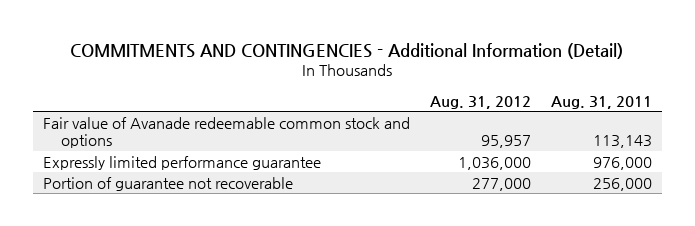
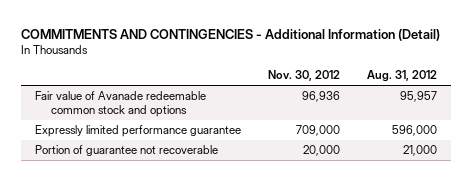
[550,95,652,109] Aug. 31, 2011 -> none
none -> [268,70,341,82] Nov. 30, 2012
[457,156,531,170] 1,036,000 -> [392,124,438,136] 596,000
[471,177,531,191] 277,000 -> [403,144,438,156] 21,000

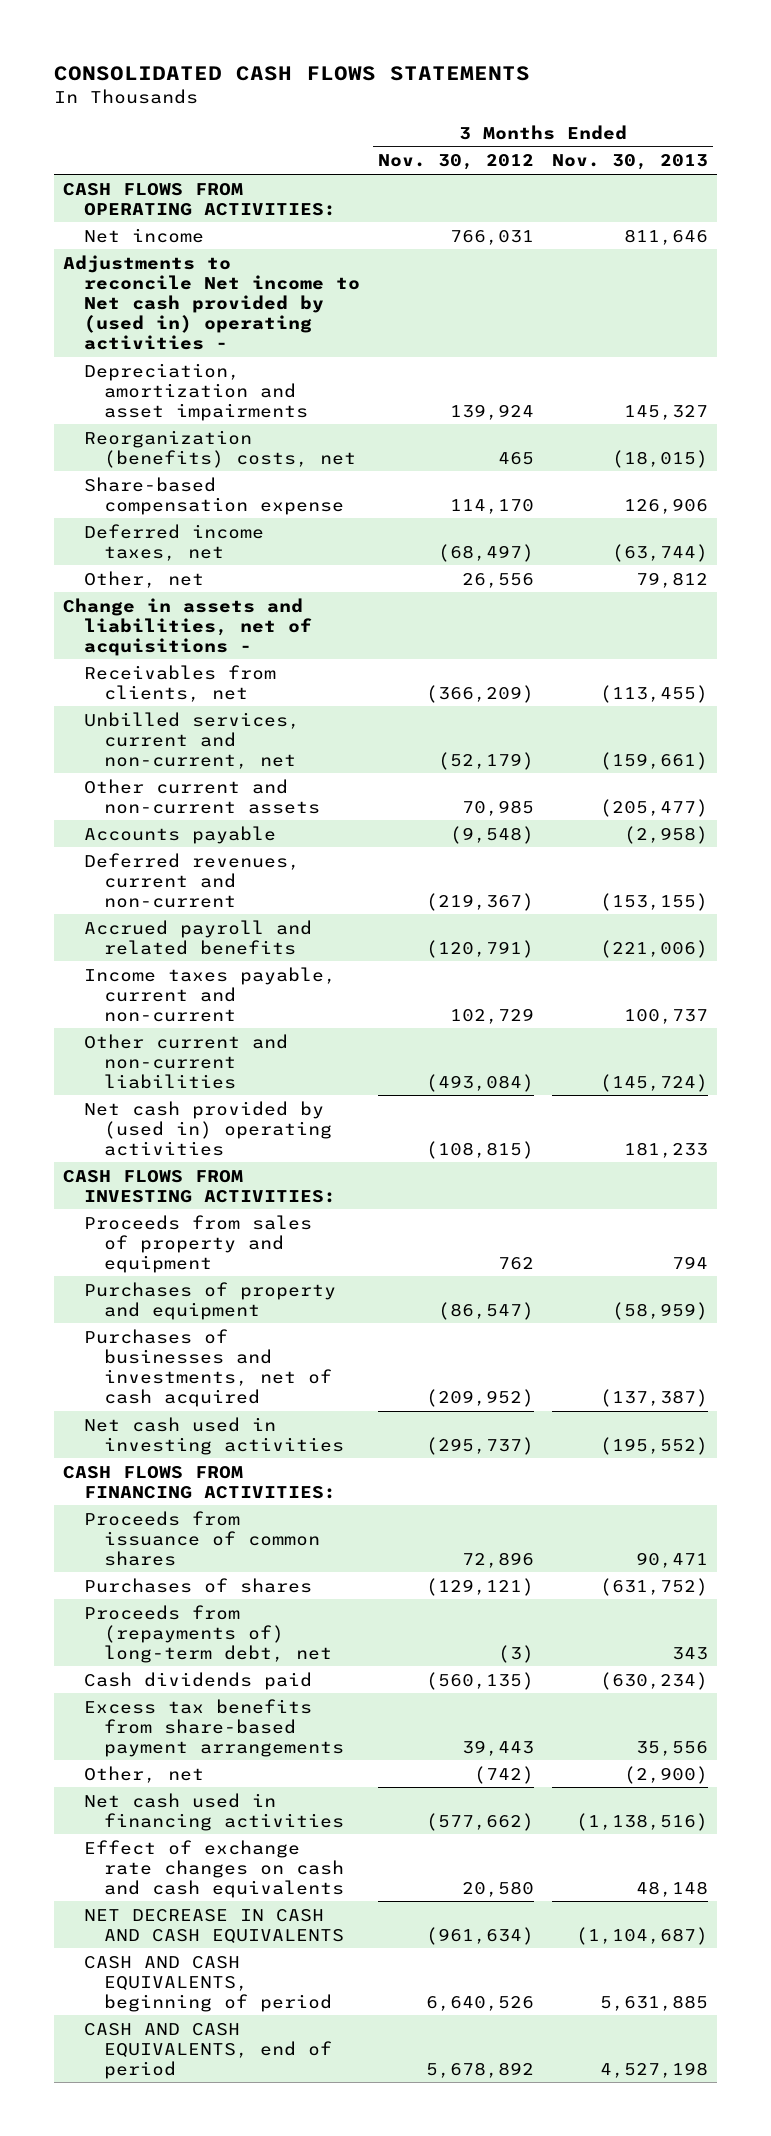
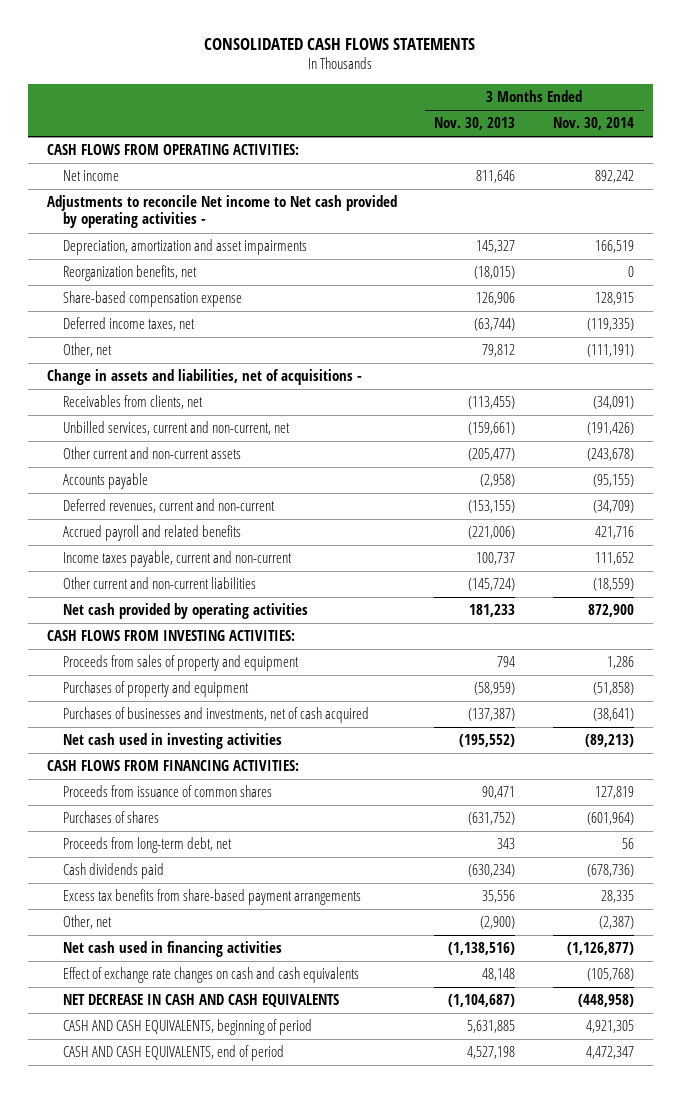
[377,154,534,171] Nov. 30, 2012 -> none
none -> [553,117,635,131] Nov. 30, 2014
[62,254,360,351] Adjustments to reconcile Net income to Net cash provided by (used in) operating activities - -> [46,195,397,229] Adjustments to reconcile Net income to Net cash provided by operating activities -
[83,429,357,468] Reorganization (benefits) costs, net -> [63,265,198,282] Reorganization benefits, net
[83,1100,333,1156] Net cash provided by (used in) operating activities -> [63,603,309,620] Net cash provided by operating activities
[83,1604,333,1663] Proceeds from (repayments of) long-term debt, net -> [63,837,233,854] Proceeds from long-term debt, net

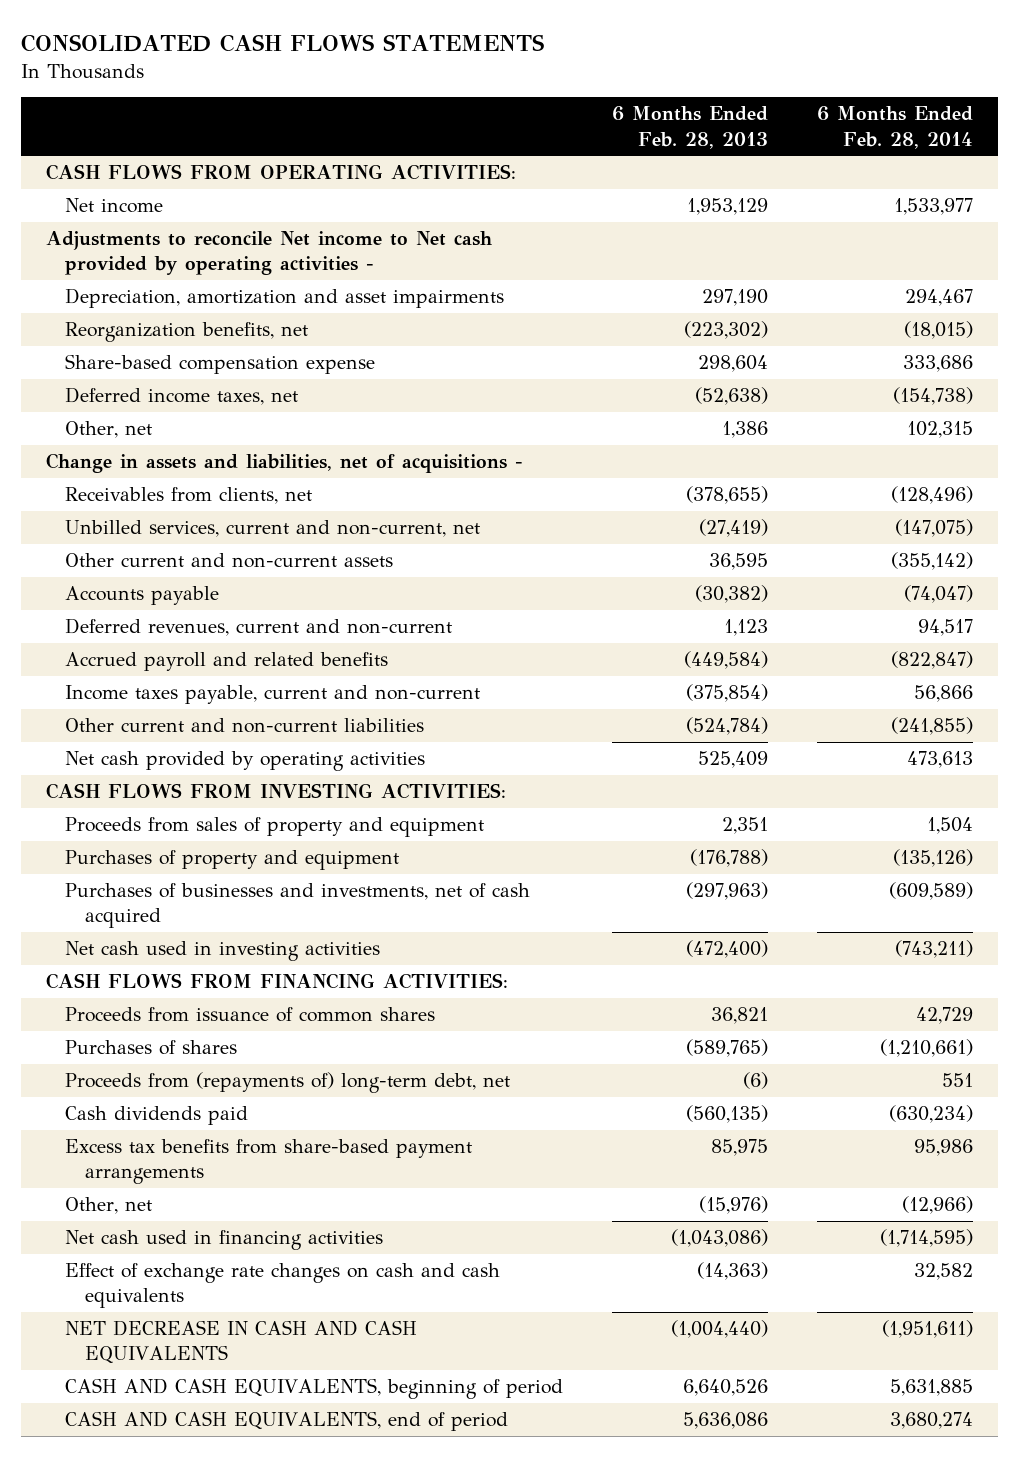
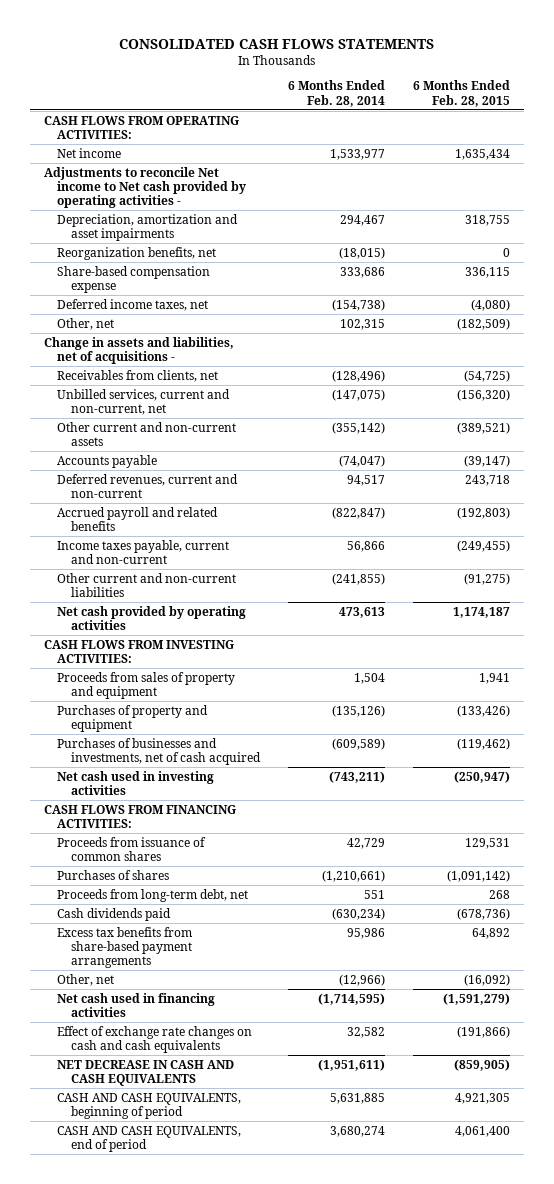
[612,106,769,149] 6 Months Ended Feb. 28, 2013 -> none
none -> [412,80,510,107] 6 Months Ended Feb. 28, 2015
[65,1072,511,1094] Proceeds from (repayments of) long-term debt, net -> [57,888,249,902] Proceeds from long-term debt, net

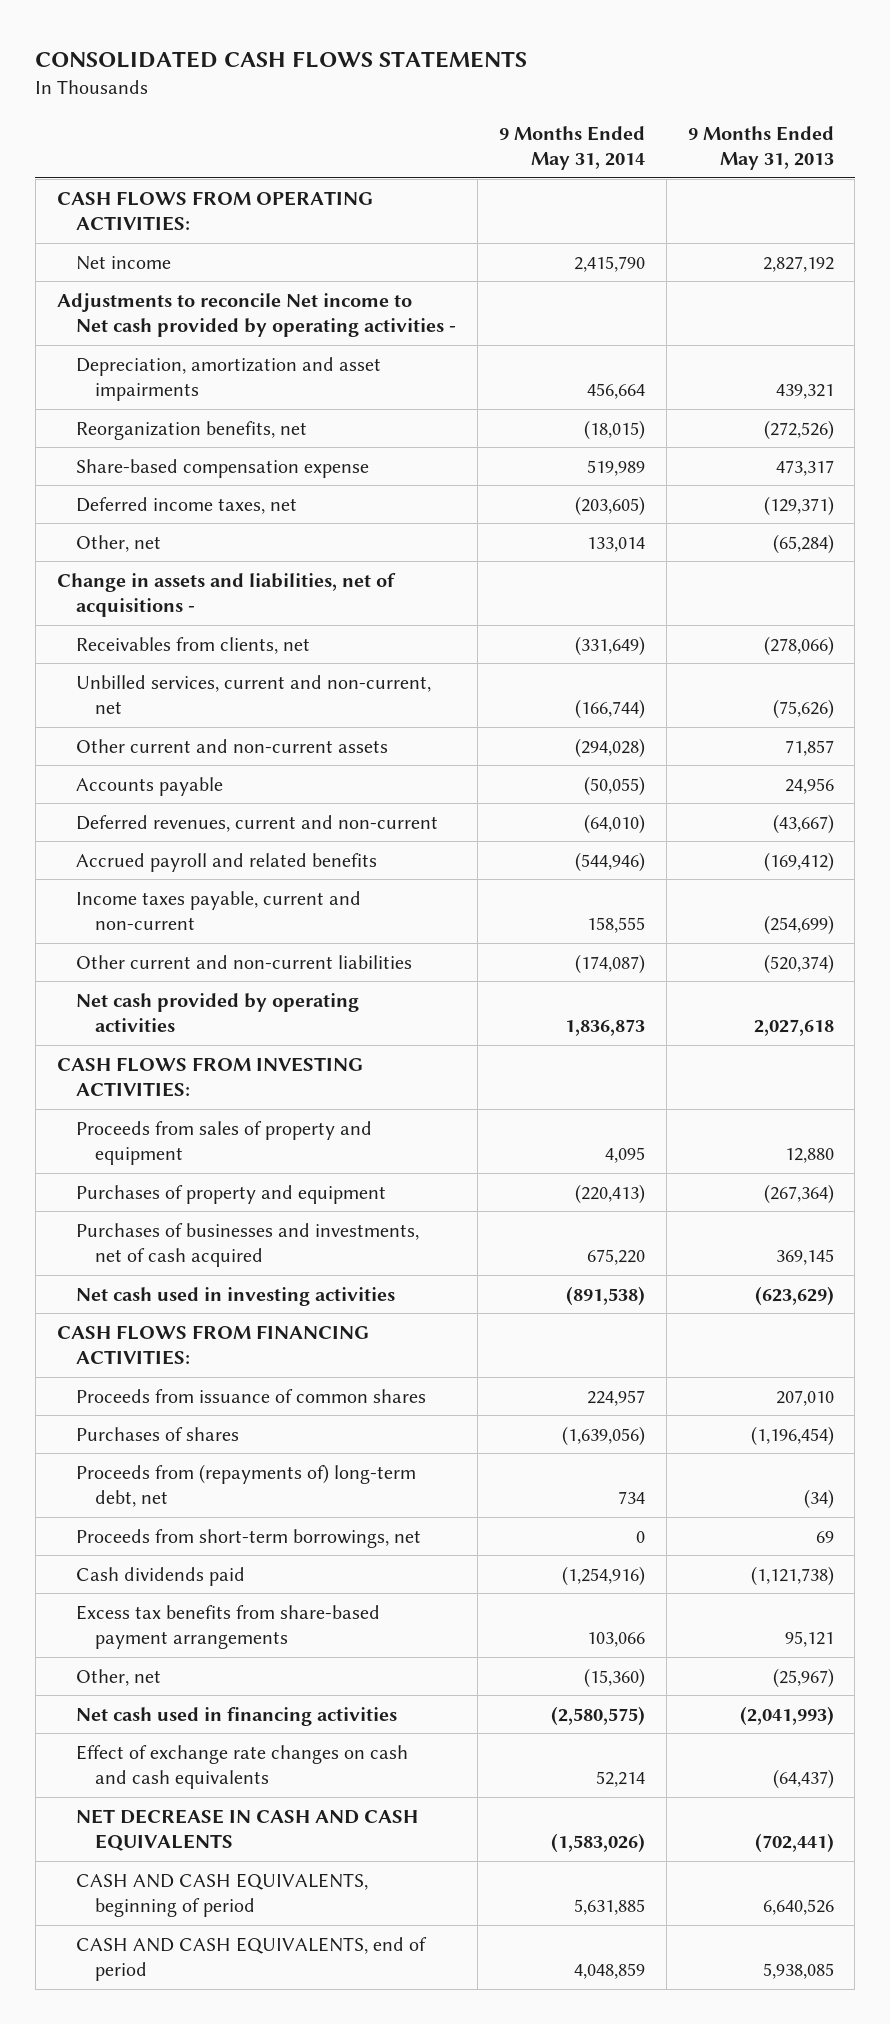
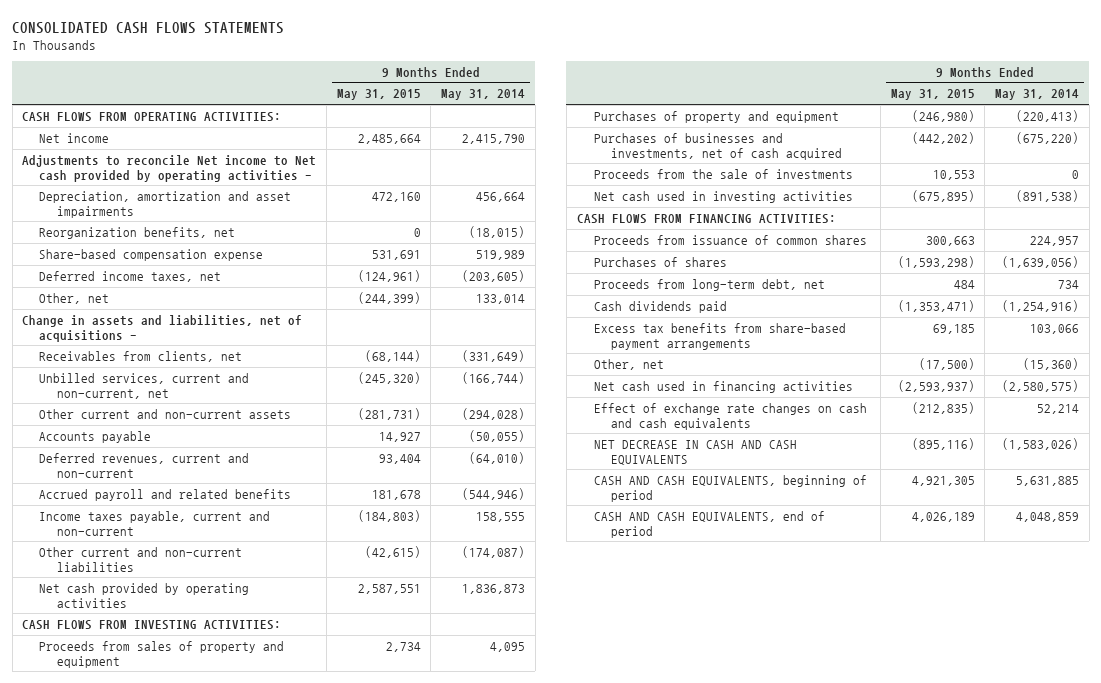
[687,125,834,171] 9 Months Ended May 31, 2013 -> none
none -> [336,89,421,101] May 31, 2015
[586,1249,645,1266] 675,220 -> [1016,131,1080,144] (675,220)
none -> [593,168,853,179] Proceeds from the sale of investments
[76,1528,422,1548] Proceeds from short-term borrowings, net -> none
[76,1463,417,1508] Proceeds from (repayments of) long-term debt, net -> [593,278,825,291] Proceeds from long-term debt, net

